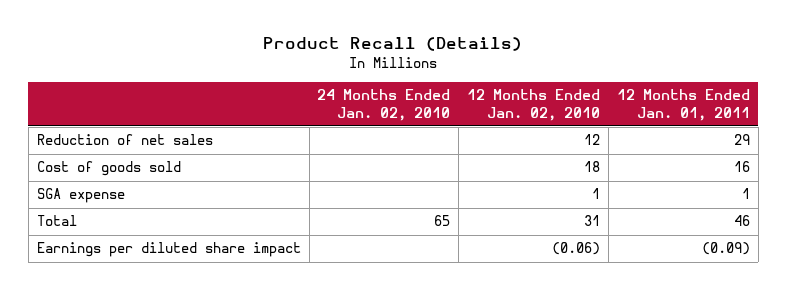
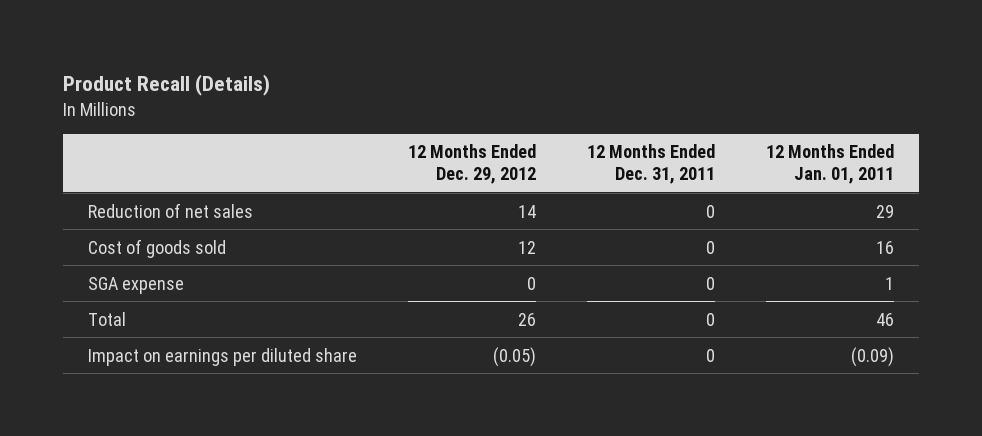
[317,89,451,121] 24 Months Ended Jan. 02, 2010 -> none
[467,89,601,121] 12 Months Ended Jan. 02, 2010 -> none
none -> [408,144,537,185] 12 Months Ended Dec. 29, 2012
none -> [586,144,715,185] 12 Months Ended Dec. 31, 2011
[36,242,301,258] Earnings per diluted share impact -> [88,347,358,366] Impact on earnings per diluted share

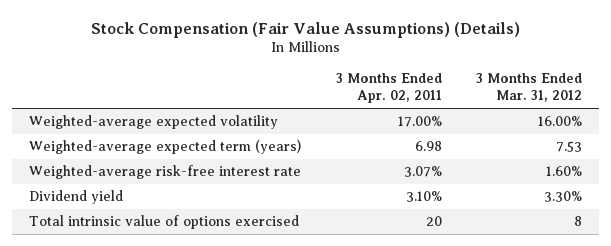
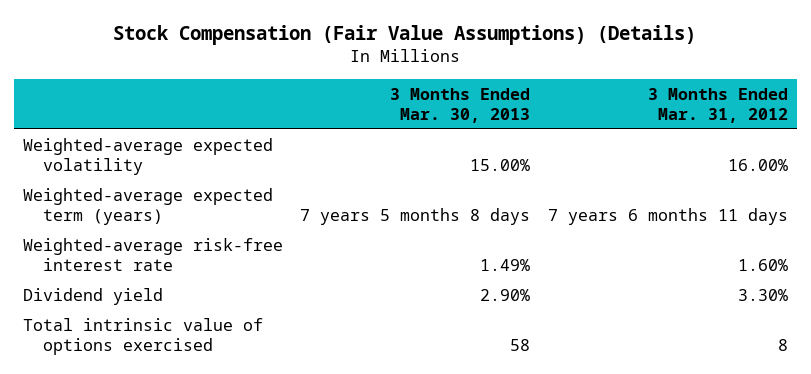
[335,73,442,104] 3 Months Ended Apr. 02, 2011 -> none
none -> [390,87,531,123] 3 Months Ended Mar. 30, 2013
[555,141,582,153] 7.53 -> [547,207,788,225] 7 years 6 months 11 days

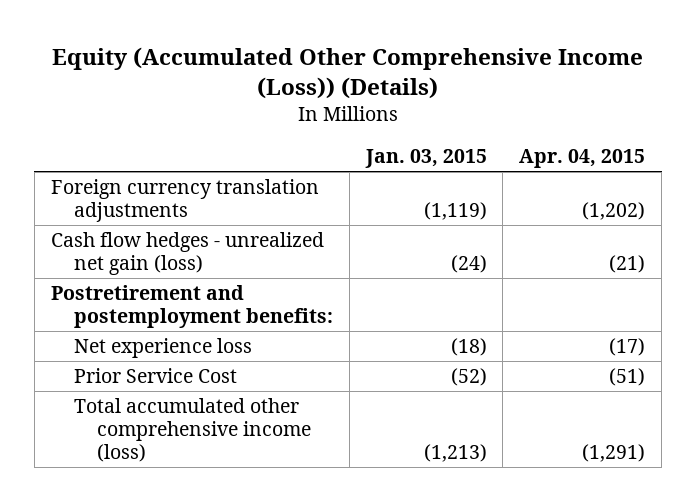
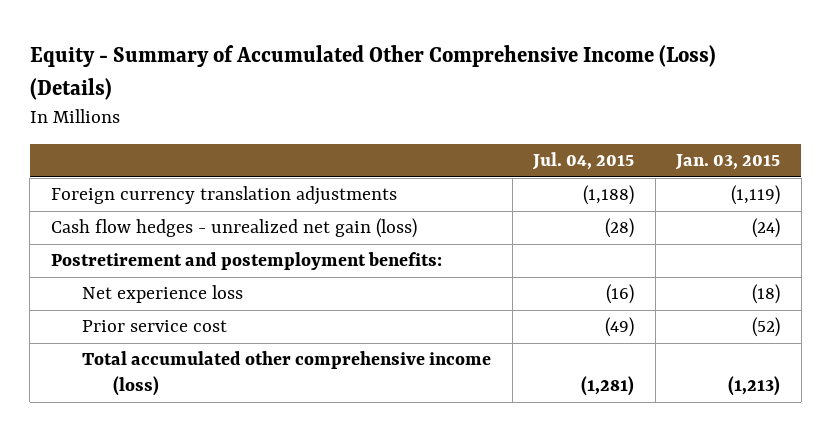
[52,46,644,100] Equity (Accumulated Other Comprehensive Income (Loss)) (Details) -> [29,45,716,100] Equity - Summary of Accumulated Other Comprehensive Income (Loss) (Details)
[519,149,646,169] Apr. 04, 2015 -> none
none -> [532,152,635,171] Jul. 04, 2015
[74,368,238,384] Prior Service Cost -> [82,320,228,333] Prior service cost

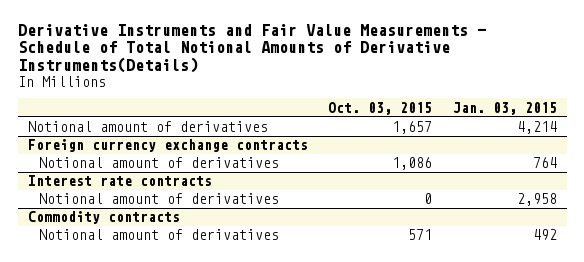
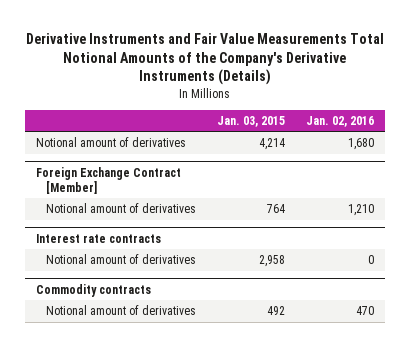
[17,23,486,74] Derivative Instruments and Fair Value Measurements - Schedule of Total Notional Amounts of Derivative Instruments(Details) -> [26,33,385,86] Derivative Instruments and Fair Value Measurements Total Notional Amounts of the Company's Derivative Instruments (Details)
[328,101,433,115] Oct. 03, 2015 -> none
none -> [306,115,375,127] Jan. 02, 2016
[27,139,308,153] Foreign currency exchange contracts -> [36,166,182,194] Foreign Exchange Contract [Member]

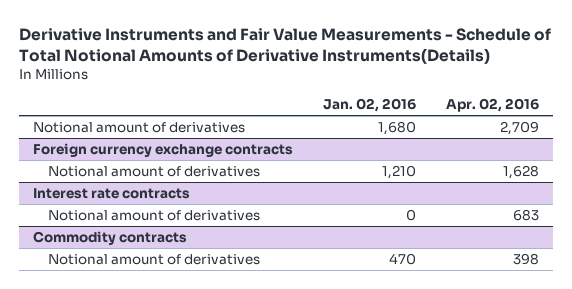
[26,33,385,86] Derivative Instruments and Fair Value Measurements Total Notional Amounts of the Company's Derivative Instruments (Details) -> [18,27,551,64] Derivative Instruments and Fair Value Measurements - Schedule of Total Notional Amounts of Derivative Instruments(Details)
[217,115,286,127] Jan. 03, 2015 -> none
none -> [445,98,539,113] Apr. 02, 2016
[36,166,182,194] Foreign Exchange Contract [Member] -> [33,143,294,158] Foreign currency exchange contracts

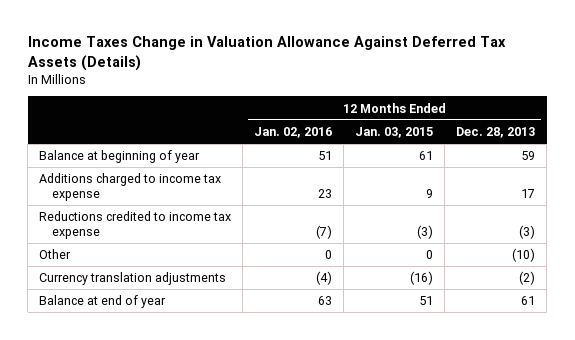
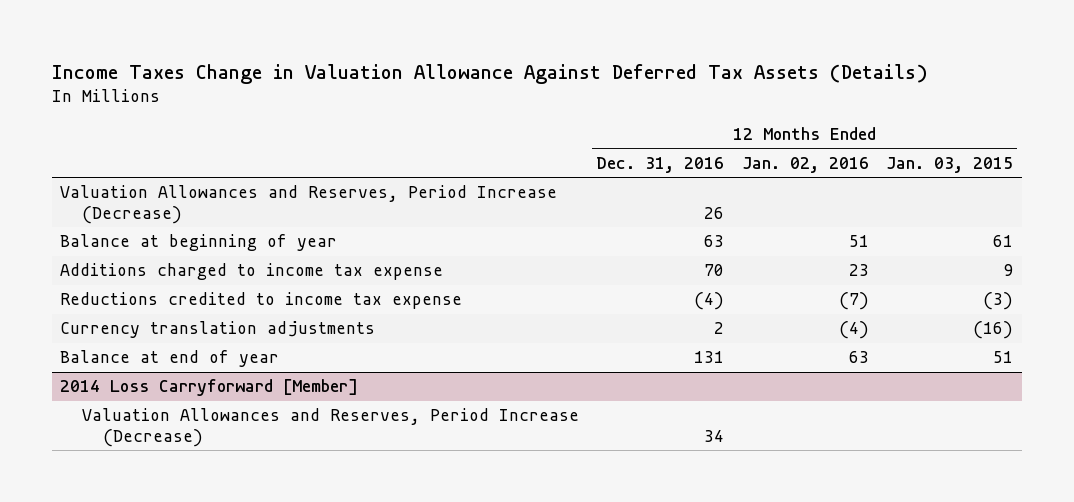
[456,126,536,138] Dec. 28, 2013 -> none
none -> [596,156,725,173] Dec. 31, 2016
none -> [60,185,558,224] Valuation Allowances and Reserves, Period Increase (Decrease)
[39,249,72,260] Other -> none
none -> [60,379,359,397] 2014 Loss Carryforward [Member]
none -> [81,408,579,447] Valuation Allowances and Reserves, Period Increase (Decrease)

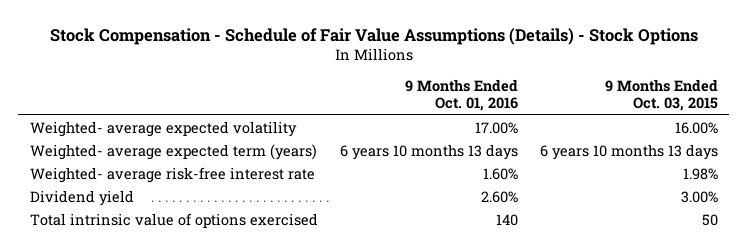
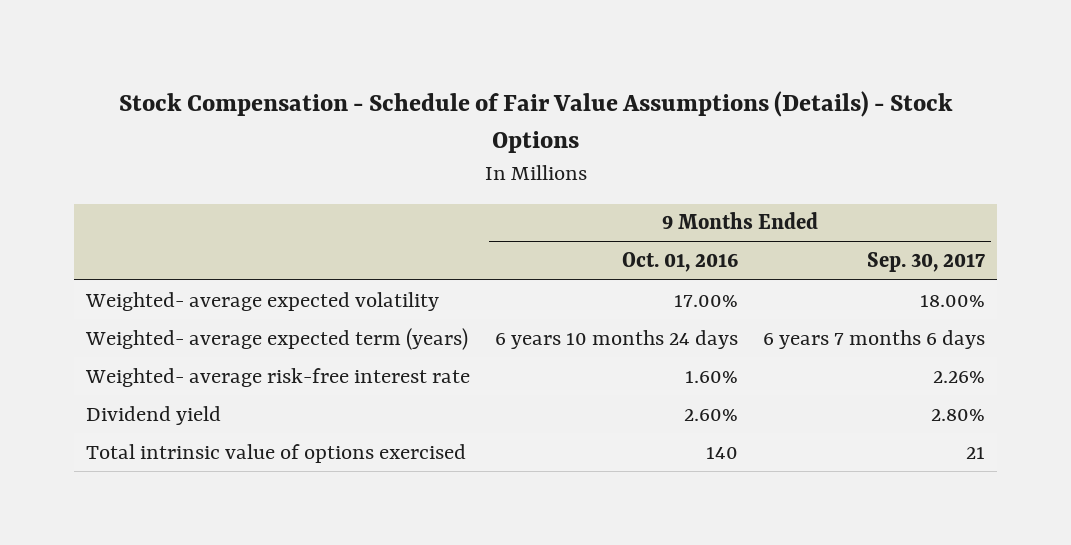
[605,78,719,112] 9 Months Ended Oct. 03, 2015 -> none
none -> [866,252,985,273] Sep. 30, 2017
[339,143,518,160] 6 years 10 months 13 days -> [495,329,739,349] 6 years 10 months 24 days

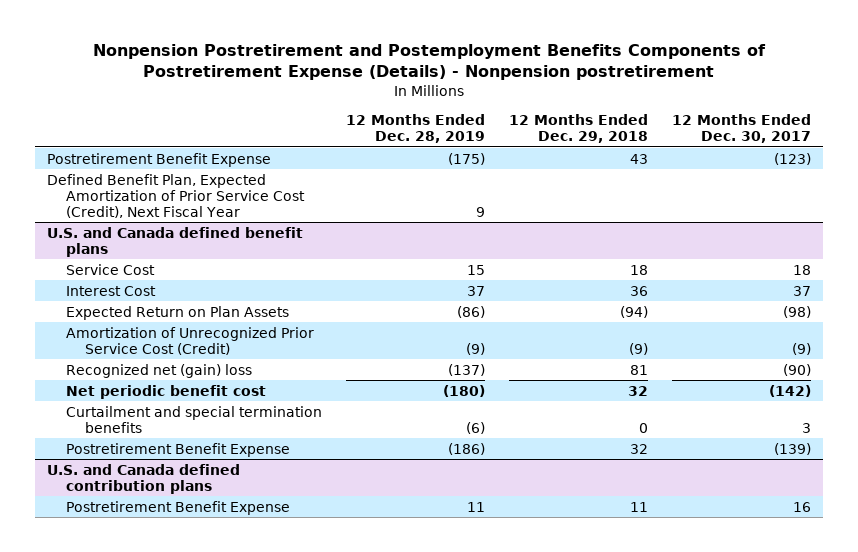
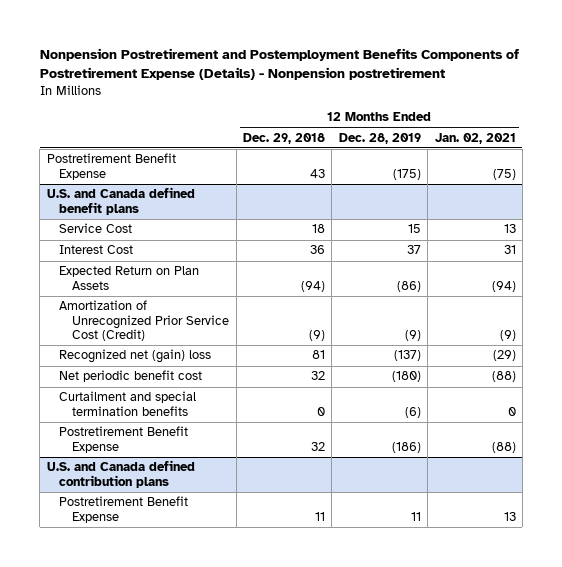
[672,114,812,144] 12 Months Ended Dec. 30, 2017 -> none
none -> [434,132,516,144] Jan. 02, 2021
[46,173,305,218] Defined Benefit Plan, Expected Amortization of Prior Service Cost (Credit), Next Fiscal Year -> none

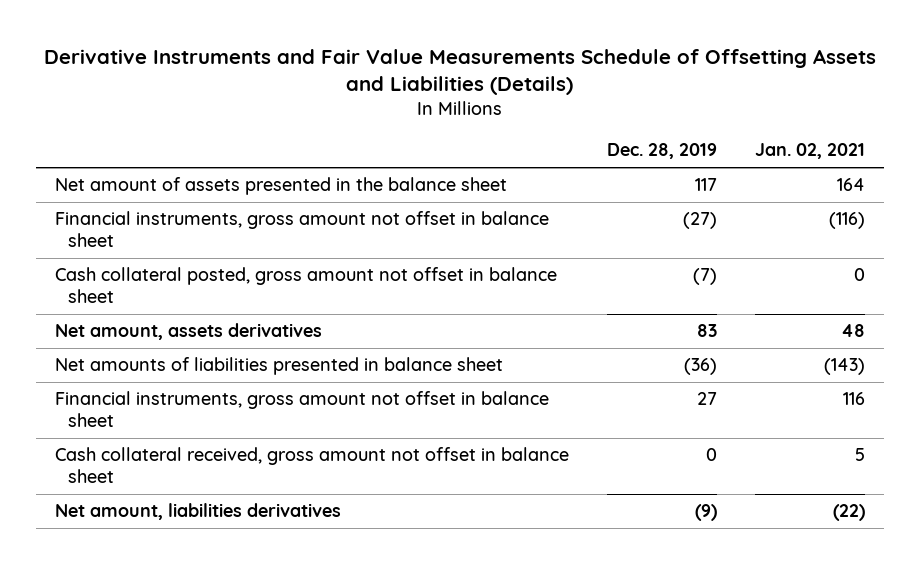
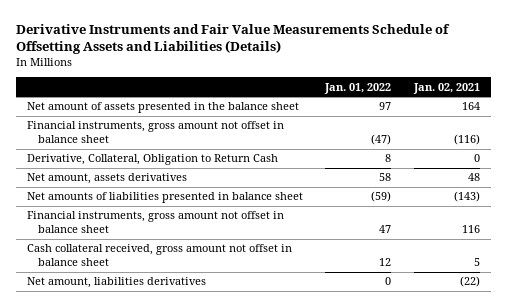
[607,143,718,160] Dec. 28, 2019 -> none
none -> [324,82,392,94] Jan. 01, 2022
[55,267,558,304] Cash collateral posted, gross amount not offset in balance sheet -> [27,154,279,166] Derivative, Collateral, Obligation to Return Cash

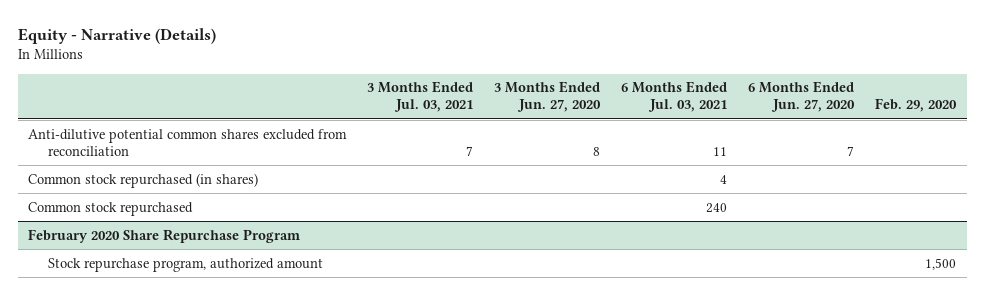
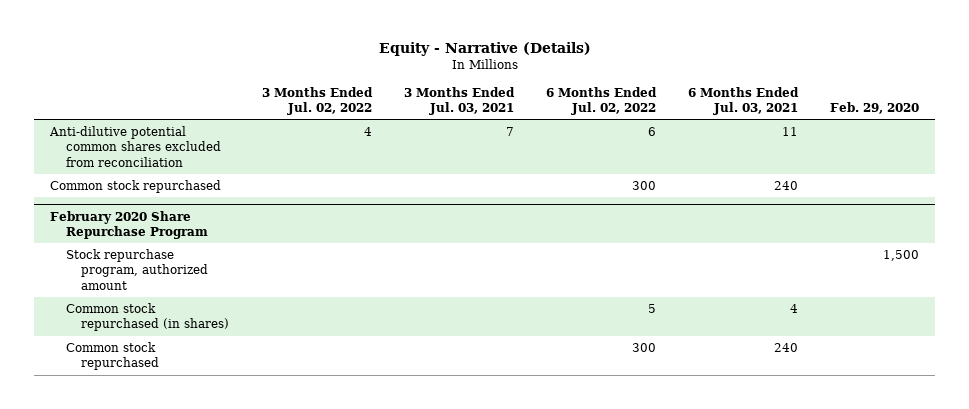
[494,81,602,113] 3 Months Ended Jun. 27, 2020 -> none
[748,81,856,113] 6 Months Ended Jun. 27, 2020 -> none
none -> [261,86,373,116] 3 Months Ended Jul. 02, 2022
none -> [545,86,657,116] 6 Months Ended Jul. 02, 2022
[28,172,259,188] Common stock repurchased (in shares) -> none
none -> [65,303,230,332] Common stock repurchased (in shares)
none -> [65,342,160,371] Common stock repurchased

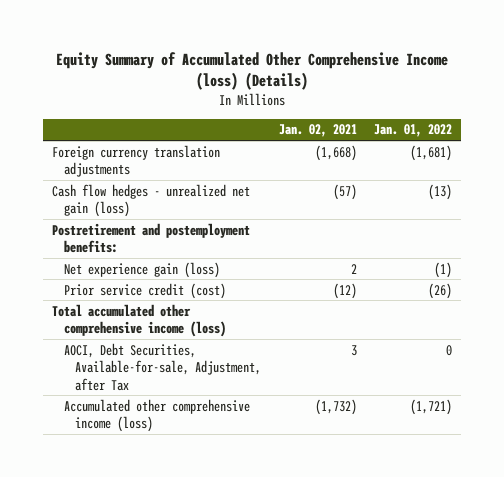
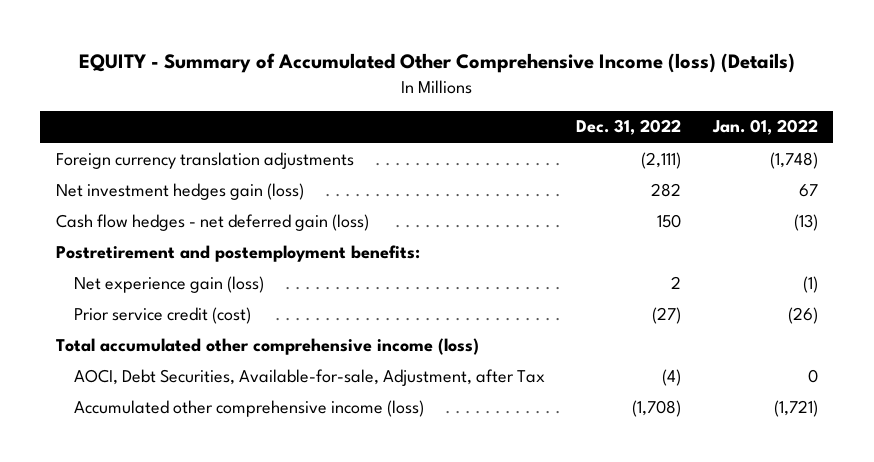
[56,51,449,91] Equity Summary of Accumulated Other Comprehensive Income (loss) (Details) -> [78,53,795,74] EQUITY - Summary of Accumulated Other Comprehensive Income (loss) (Details)
[278,124,357,138] Jan. 02, 2021 -> none
none -> [576,119,682,136] Dec. 31, 2022
[410,144,453,161] (1,681) -> [769,151,818,169] (1,748)
none -> [55,182,304,200] Net investment hedges gain (loss)
[52,183,251,218] Cash flow hedges - unrealized net gain (loss) -> [55,213,369,231] Cash flow hedges - net deferred gain (loss)

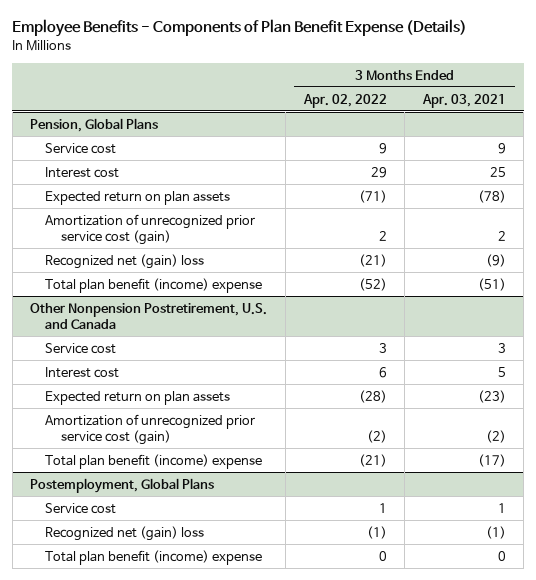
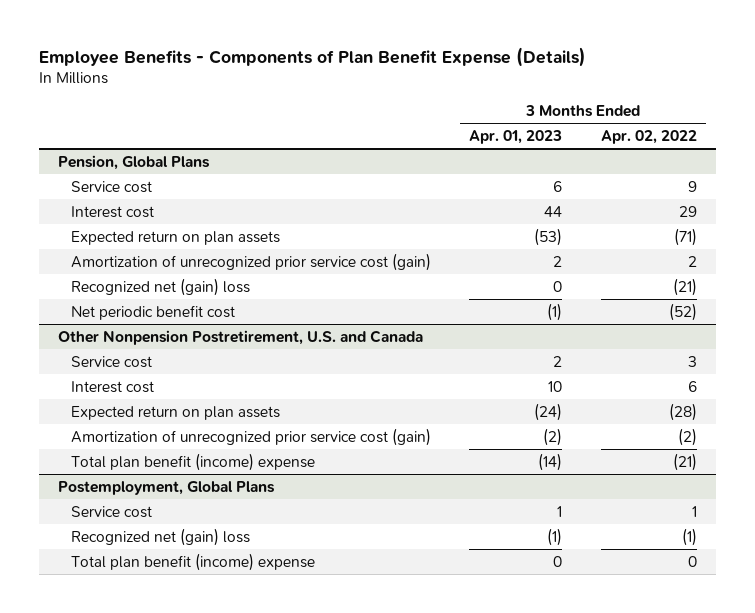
[421,93,506,108] Apr. 03, 2021 -> none
none -> [469,130,563,145] Apr. 01, 2023
[45,277,263,293] Total plan benefit (income) expense -> none
none -> [71,304,236,320] Net periodic benefit cost

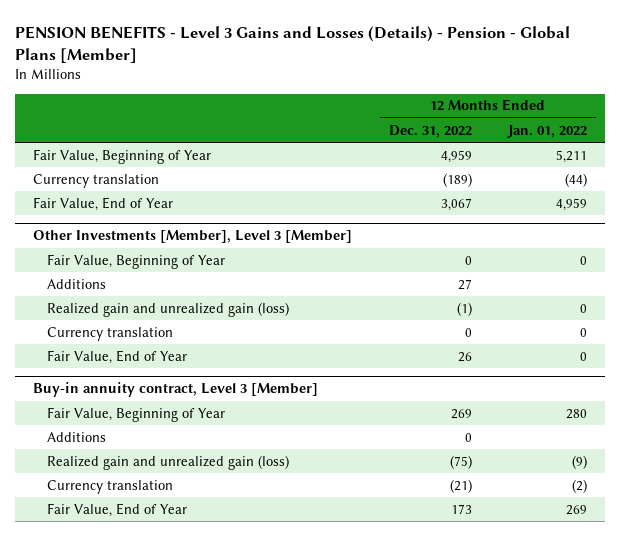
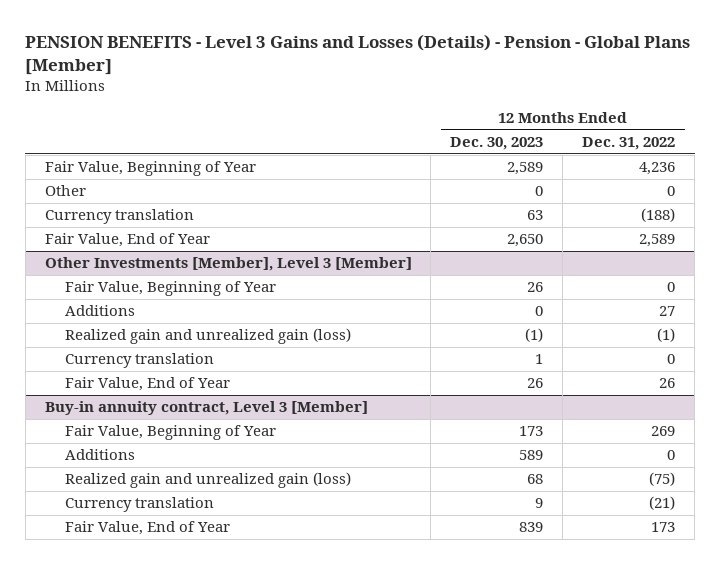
[506,124,587,138] Jan. 01, 2022 -> none
none -> [450,137,544,151] Dec. 30, 2023
[440,149,472,163] 4,959 -> [639,162,676,176] 4,236
none -> [44,185,86,197] Other
[442,172,472,187] (189) -> [641,208,676,223] (188)
[440,197,472,211] 3,067 -> [639,234,676,248] 2,589

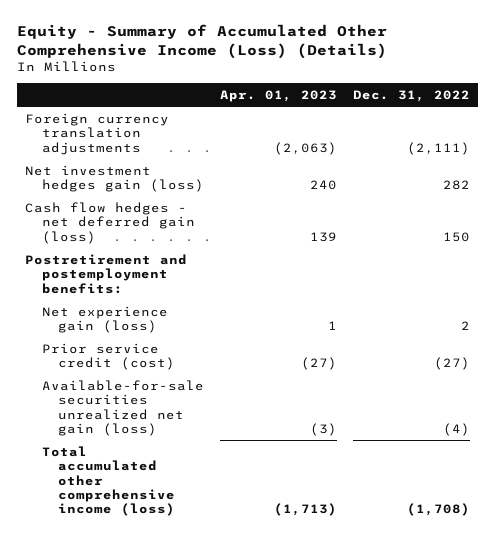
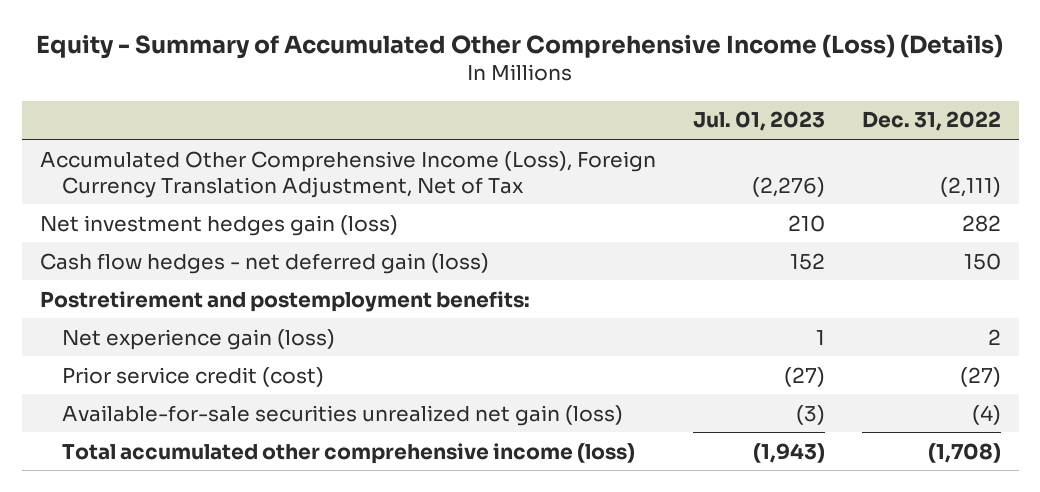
[219,90,337,103] Apr. 01, 2023 -> none
none -> [692,111,825,132] Jul. 01, 2023
[24,112,169,155] Foreign currency translation adjustments -> [39,150,656,198] Accumulated Other Comprehensive Income (Loss), Foreign Currency Translation Adjustment, Net of Tax

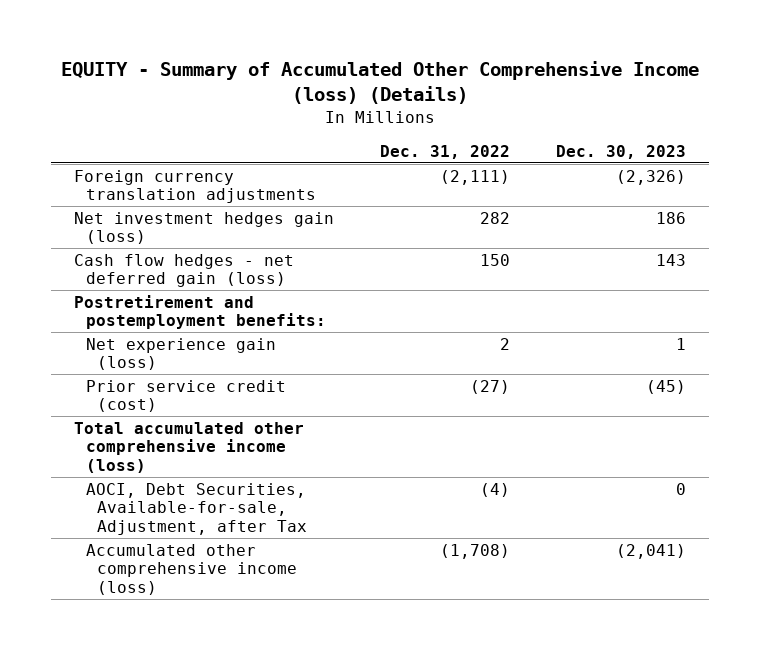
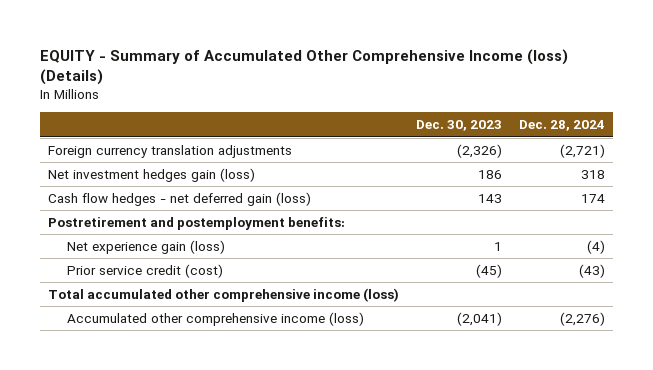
[380,144,511,159] Dec. 31, 2022 -> none
none -> [518,120,605,132] Dec. 28, 2024
[85,482,308,535] AOCI, Debt Securities, Available-for-sale, Adjustment, after Tax -> none

